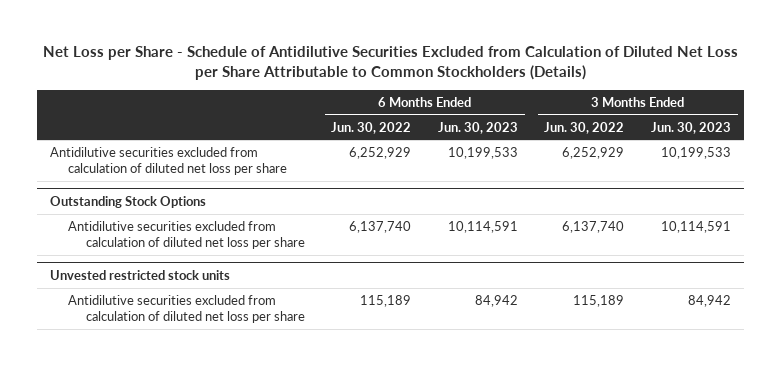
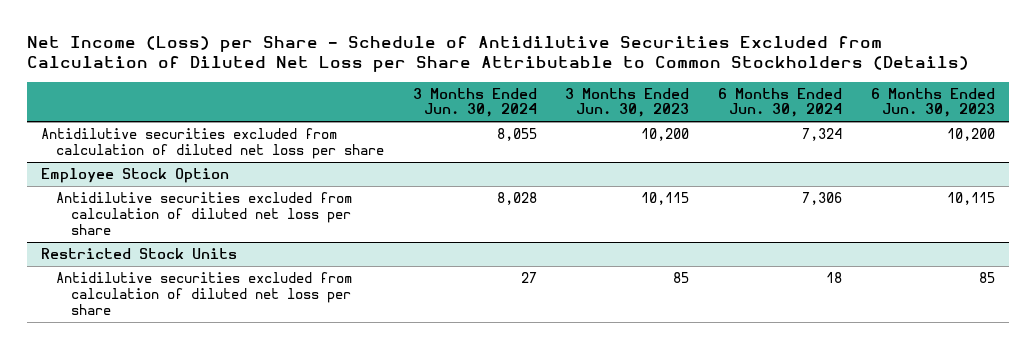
[42,45,738,80] Net Loss per Share - Schedule of Antidilutive Securities Excluded from Calculation of Diluted Net Loss per Share Attributable to Common Stockholders (Details) -> [27,35,970,73] Net Income (Loss) per Share - Schedule of Antidilutive Securities Excluded from Calculation of Diluted Net Loss per Share Attributable to Common Stockholders (Details)
[331,121,412,134] Jun. 30, 2022 -> none
[544,121,625,134] Jun. 30, 2022 -> none
none -> [412,87,537,118] 3 Months Ended Jun. 30, 2024
none -> [718,87,843,118] 6 Months Ended Jun. 30, 2024
[447,147,518,160] 10,199,533 -> [946,128,995,142] 10,200
[660,147,731,160] 10,199,533 -> [641,128,690,142] 10,200
[50,195,207,208] Outstanding Stock Options -> [41,168,230,184] Employee Stock Option
[447,221,518,234] 10,114,591 -> [946,192,995,206] 10,115
[660,221,731,234] 10,114,591 -> [641,192,690,206] 10,115
[50,269,231,280] Unvested restricted stock units -> [41,248,238,260] Restricted Stock Units
[474,295,518,308] 84,942 -> [978,272,995,284] 85
[687,295,731,308] 84,942 -> [673,272,690,284] 85

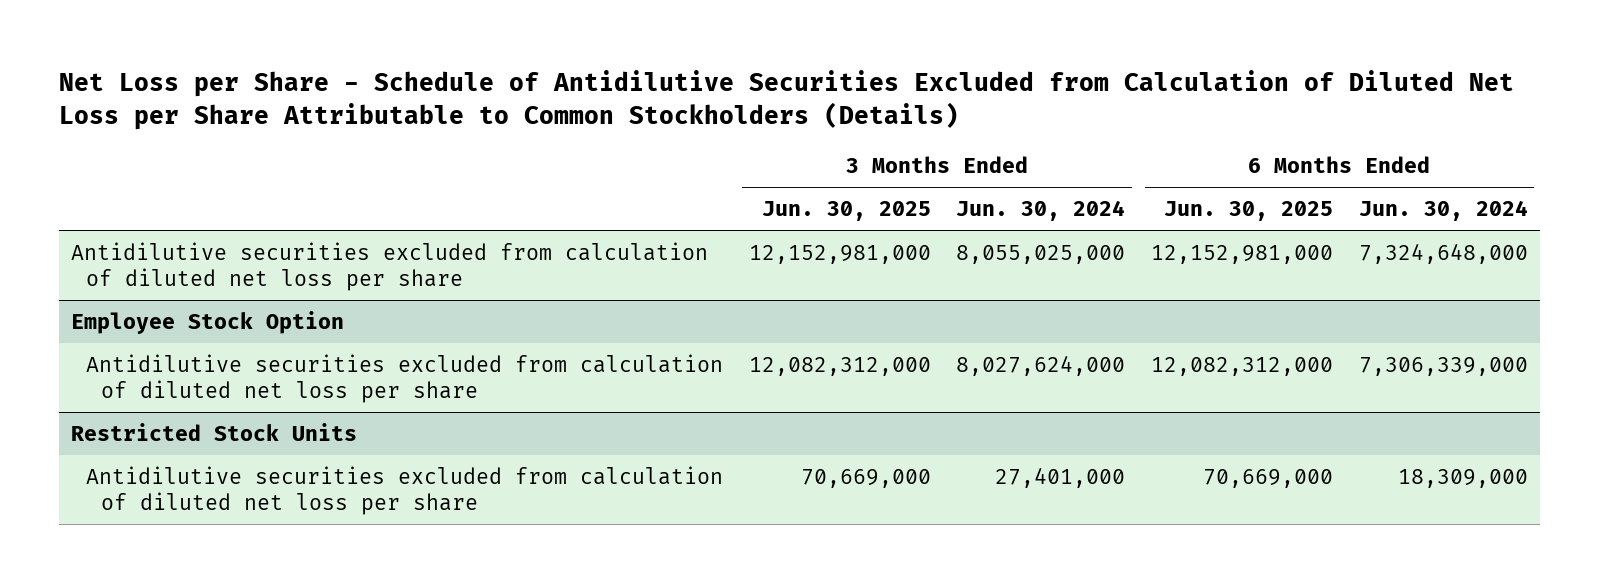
[27,35,970,73] Net Income (Loss) per Share - Schedule of Antidilutive Securities Excluded from Calculation of Diluted Net Loss per Share Attributable to Common Stockholders (Details) -> [58,70,1514,130] Net Loss per Share - Schedule of Antidilutive Securities Excluded from Calculation of Diluted Net Loss per Share Attributable to Common Stockholders (Details)
[565,87,690,118] 3 Months Ended Jun. 30, 2023 -> none
[870,87,995,118] 6 Months Ended Jun. 30, 2023 -> none
none -> [761,201,931,222] Jun. 30, 2025
none -> [1164,201,1334,222] Jun. 30, 2025
[496,128,537,142] 8,055 -> [956,244,1126,264] 8,055,025,000
[802,128,843,142] 7,324 -> [1358,242,1528,264] 7,324,648,000
[496,192,537,206] 8,028 -> [956,354,1126,376] 8,027,624,000
[802,192,843,206] 7,306 -> [1358,356,1528,376] 7,306,339,000
[520,272,537,284] 27 -> [995,466,1126,488] 27,401,000
[826,272,843,284] 18 -> [1397,468,1528,488] 18,309,000

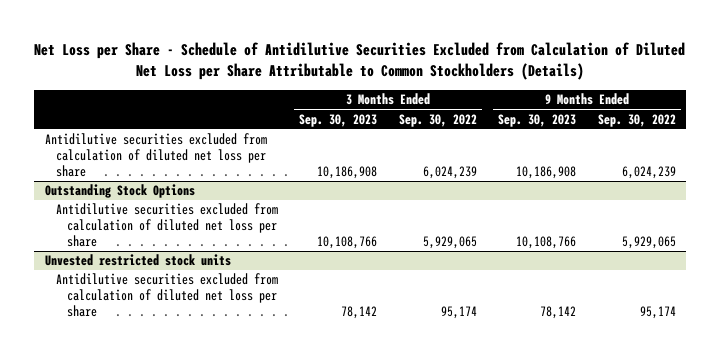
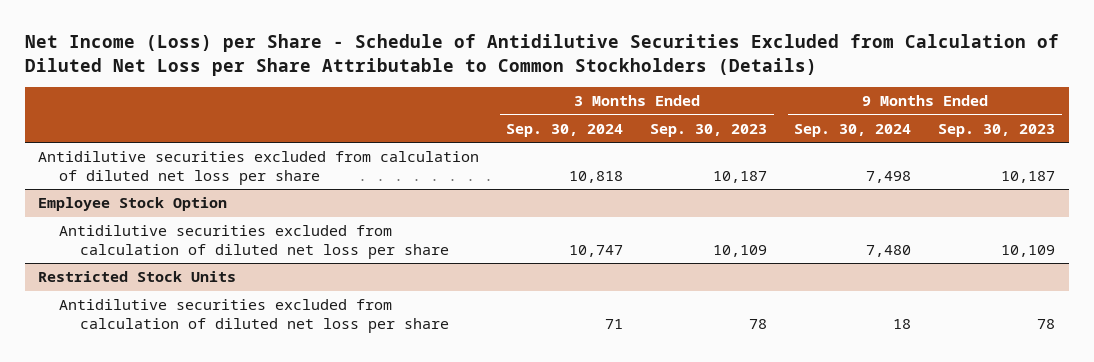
[34,42,686,81] Net Loss per Share - Schedule of Antidilutive Securities Excluded from Calculation of Diluted Net Loss per Share Attributable to Common Stockholders (Details) -> [24,34,1059,76] Net Income (Loss) per Share - Schedule of Antidilutive Securities Excluded from Calculation of Diluted Net Loss per Share Attributable to Common Stockholders (Details)
[398,113,477,127] Sep. 30, 2022 -> none
[597,113,676,127] Sep. 30, 2022 -> none
none -> [506,123,624,137] Sep. 30, 2024
none -> [794,123,912,137] Sep. 30, 2024
[317,165,378,179] 10,186,908 -> [713,170,768,183] 10,187
[516,165,577,179] 10,186,908 -> [1001,170,1056,183] 10,187
[45,184,196,199] Outstanding Stock Options -> [38,197,228,212] Employee Stock Option
[317,235,378,249] 10,108,766 -> [713,244,768,257] 10,109
[516,235,577,249] 10,108,766 -> [1001,244,1056,257] 10,109
[45,254,232,267] Unvested restricted stock units -> [38,271,237,283] Restricted Stock Units
[341,305,378,319] 78,142 -> [749,318,768,329] 78
[540,305,577,319] 78,142 -> [1037,318,1056,329] 78

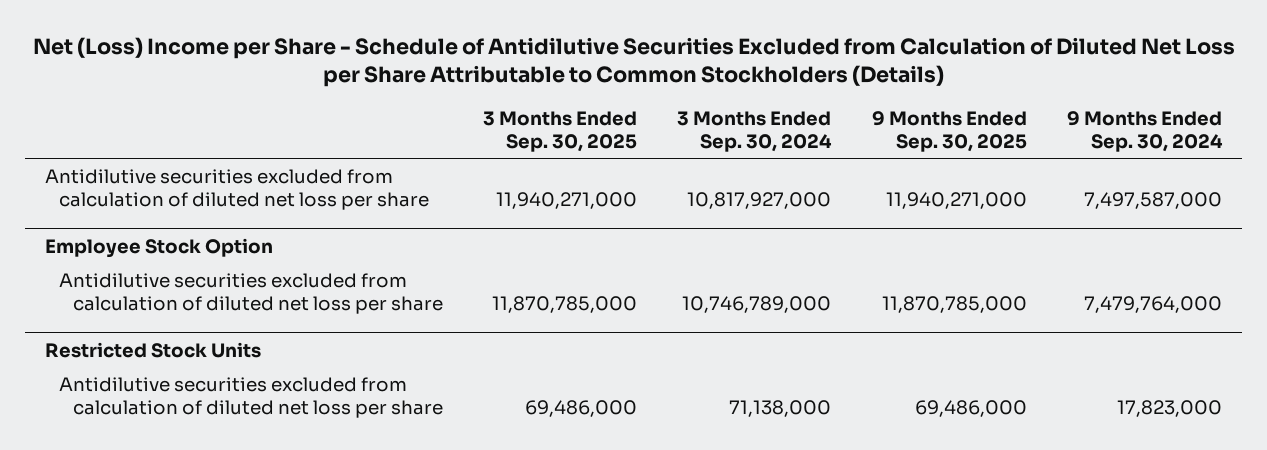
[24,34,1059,76] Net Income (Loss) per Share - Schedule of Antidilutive Securities Excluded from Calculation of Diluted Net Loss per Share Attributable to Common Stockholders (Details) -> [32,36,1235,88] Net (Loss) Income per Share - Schedule of Antidilutive Securities Excluded from Calculation of Diluted Net Loss per Share Attributable to Common Stockholders (Details)
[650,123,768,137] Sep. 30, 2023 -> none
[938,123,1056,137] Sep. 30, 2023 -> none
none -> [482,110,637,152] 3 Months Ended Sep. 30, 2025
none -> [871,110,1027,152] 9 Months Ended Sep. 30, 2025
[569,170,624,183] 10,818 -> [687,192,832,210] 10,817,927,000
[866,170,912,183] 7,498 -> [1084,192,1223,210] 7,497,587,000
[569,244,624,257] 10,747 -> [682,296,832,314] 10,746,789,000
[866,244,912,257] 7,480 -> [1084,296,1223,314] 7,479,764,000
[605,318,624,329] 71 -> [729,400,832,418] 71,138,000
[893,318,912,329] 18 -> [1117,400,1223,418] 17,823,000

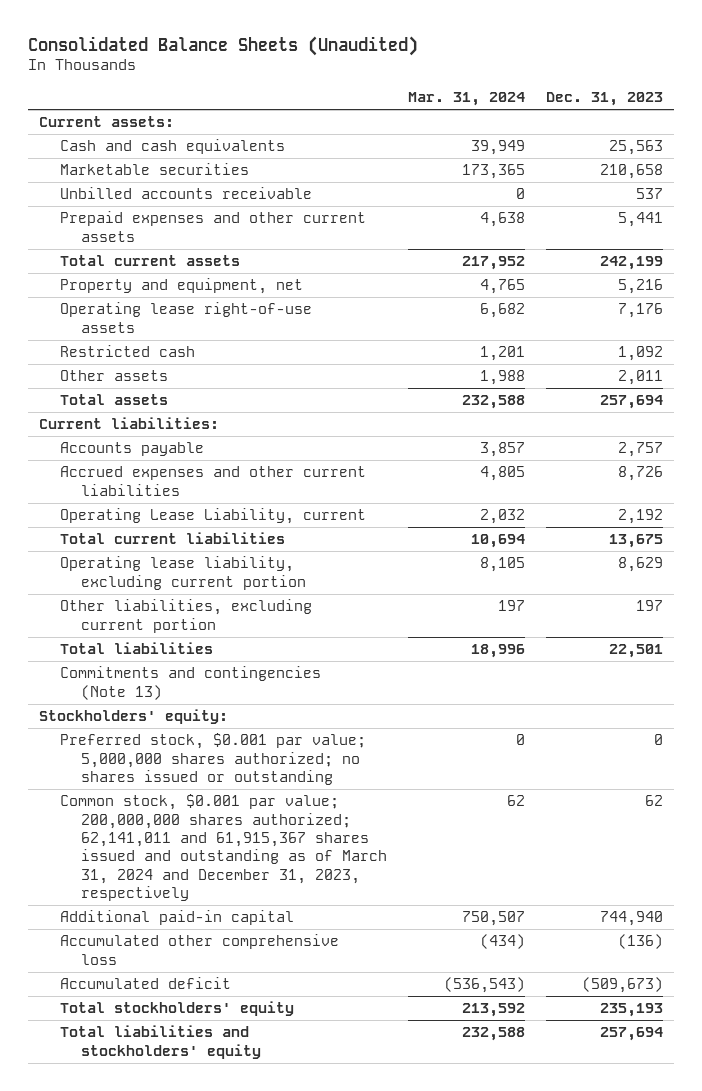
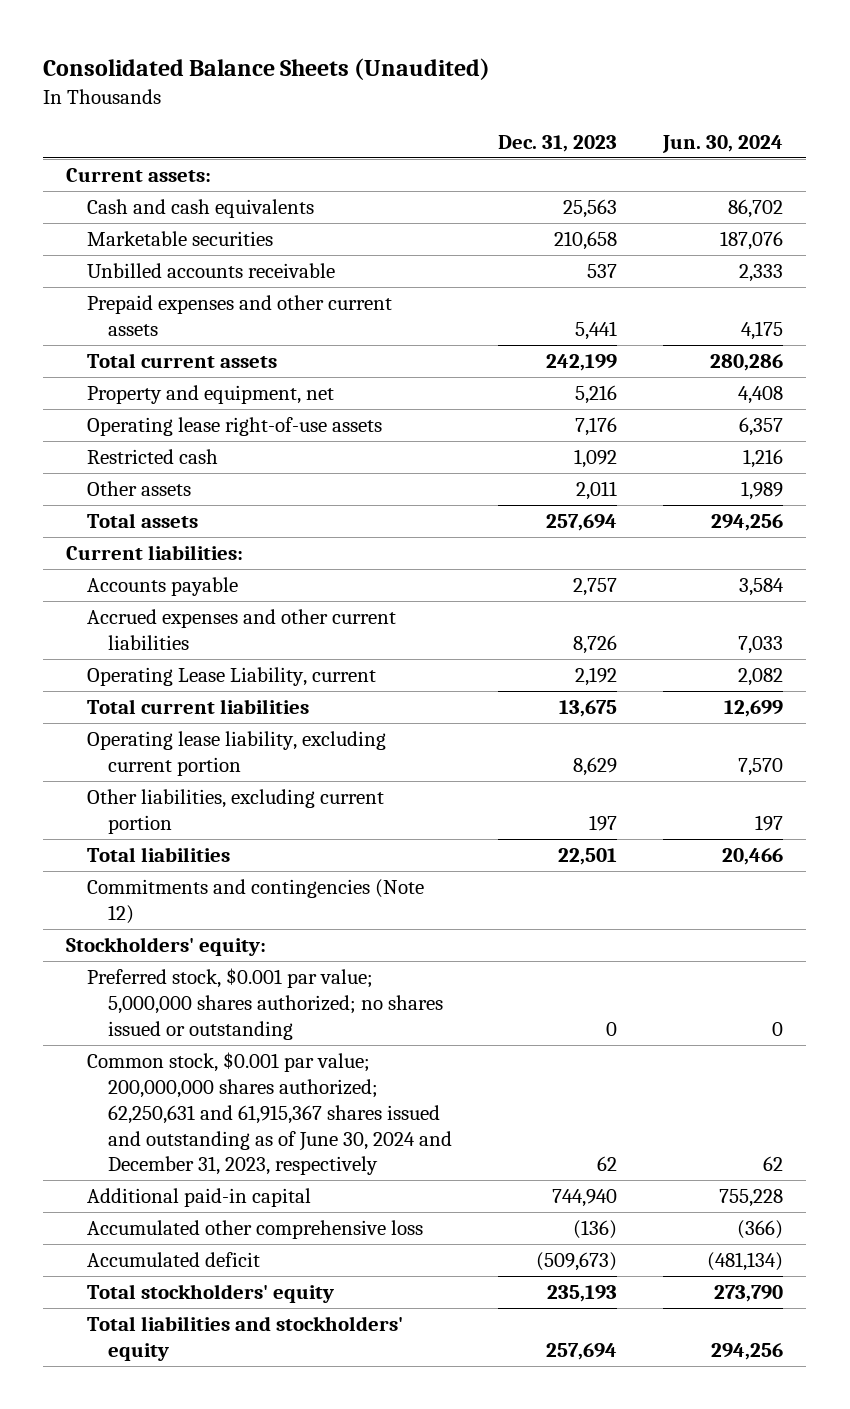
[408,92,526,107] Mar. 31, 2024 -> none
none -> [662,134,784,153] Jun. 30, 2024
[60,666,322,700] Commitments and contingencies (Note 13) -> [87,879,425,925] Commitments and contingencies (Note 12)
[60,794,388,901] Common stock, $0.001 par value; 200,000,000 shares authorized; 62,141,011 and 61,915,367 shares issued and outstanding as of March 31, 2024 and December 31, 2023, respectively -> [87,1052,453,1176] Common stock, $0.001 par value; 200,000,000 shares authorized; 62,250,631 and 61,915,367 shares issued and outstanding as of June 30, 2024 and December 31, 2023, respectively

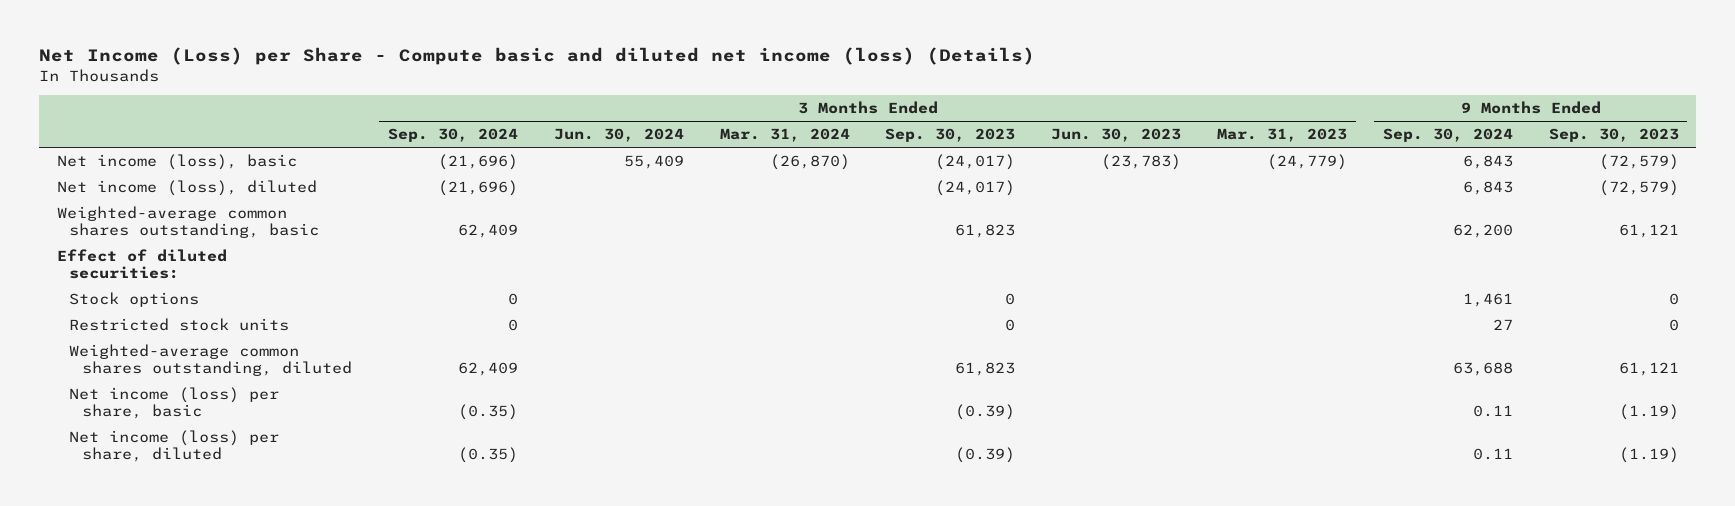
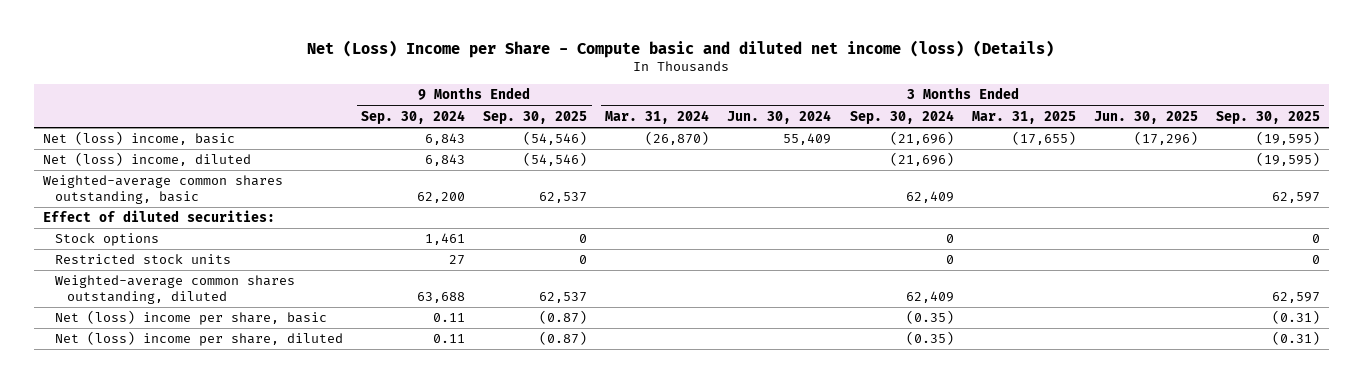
[38,47,1035,66] Net Income (Loss) per Share - Compute basic and diluted net income (loss) (Details) -> [307,39,1055,58] Net (Loss) Income per Share - Compute basic and diluted net income (loss) (Details)
[885,128,1016,143] Sep. 30, 2023 -> none
[1051,128,1182,143] Jun. 30, 2023 -> none
[1216,128,1347,143] Mar. 31, 2023 -> none
[1548,128,1679,143] Sep. 30, 2023 -> none
none -> [483,110,588,124] Sep. 30, 2025
none -> [971,110,1076,124] Mar. 31, 2025
none -> [1093,110,1198,124] Jun. 30, 2025
none -> [1215,110,1320,124] Sep. 30, 2025
[56,154,297,171] Net income (loss), basic -> [42,131,235,146] Net (loss) income, basic
[56,180,317,197] Net income (loss), diluted -> [42,152,251,167] Net (loss) income, diluted
[69,387,280,420] Net income (loss) per share, basic -> [55,310,328,326] Net (loss) income per share, basic
[69,430,280,463] Net income (loss) per share, diluted -> [55,331,344,347] Net (loss) income per share, diluted

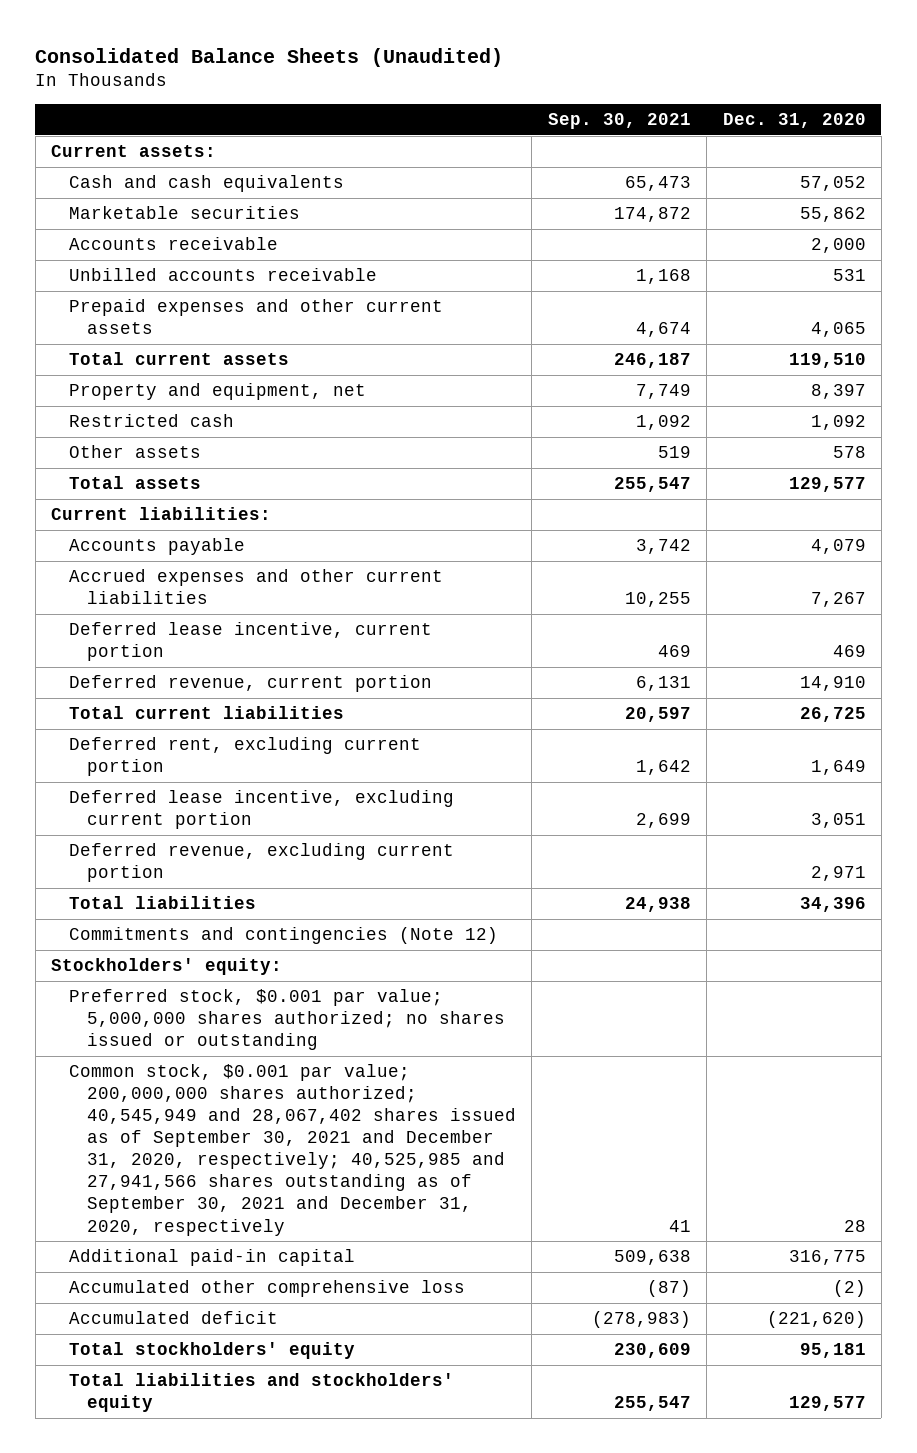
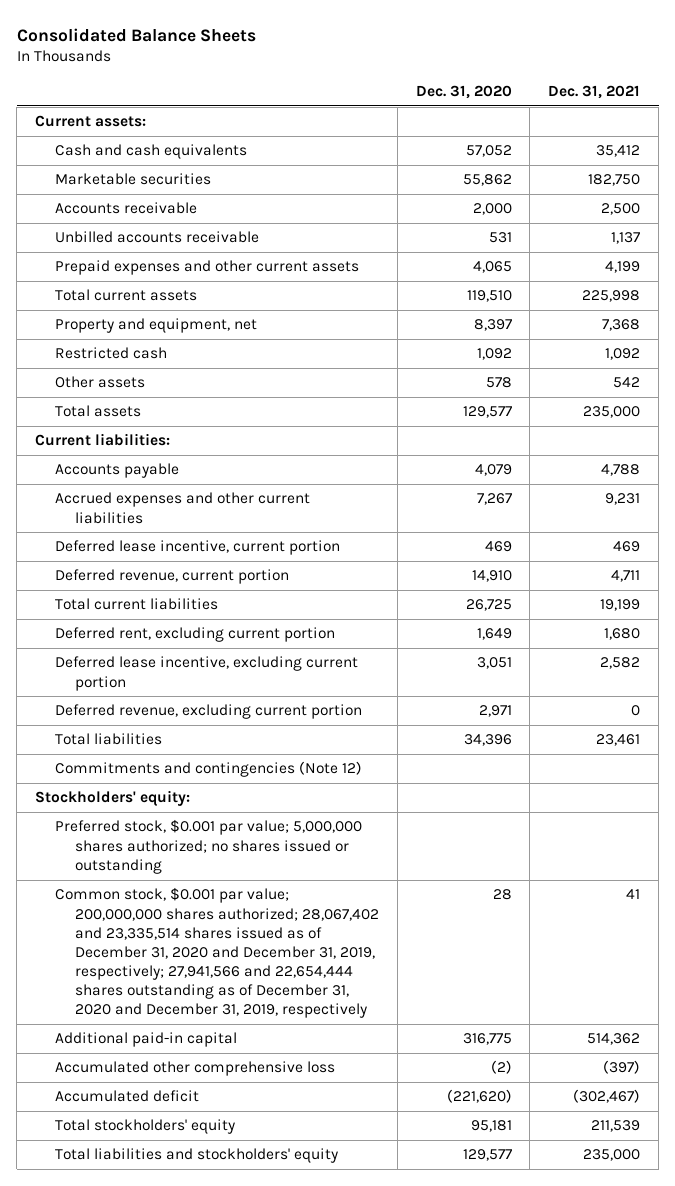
[35,47,504,67] Consolidated Balance Sheets (Unaudited) -> [16,27,256,42] Consolidated Balance Sheets
[547,113,691,130] Sep. 30, 2021 -> none
none -> [548,85,641,100] Dec. 31, 2021
[68,1064,516,1236] Common stock, $0.001 par value; 200,000,000 shares authorized; 40,545,949 and 28,067,402 shares issued as of September 30, 2021 and December 31, 2020, respectively; 40,525,985 and 27,941,566 shares outstanding as of September 30, 2021 and December 31, 2020, respectively -> [55,887,380,1019] Common stock, $0.001 par value; 200,000,000 shares authorized; 28,067,402 and 23,335,514 shares issued as of December 31, 2020 and December 31, 2019, respectively; 27,941,566 and 22,654,444 shares outstanding as of December 31, 2020 and December 31, 2019, respectively

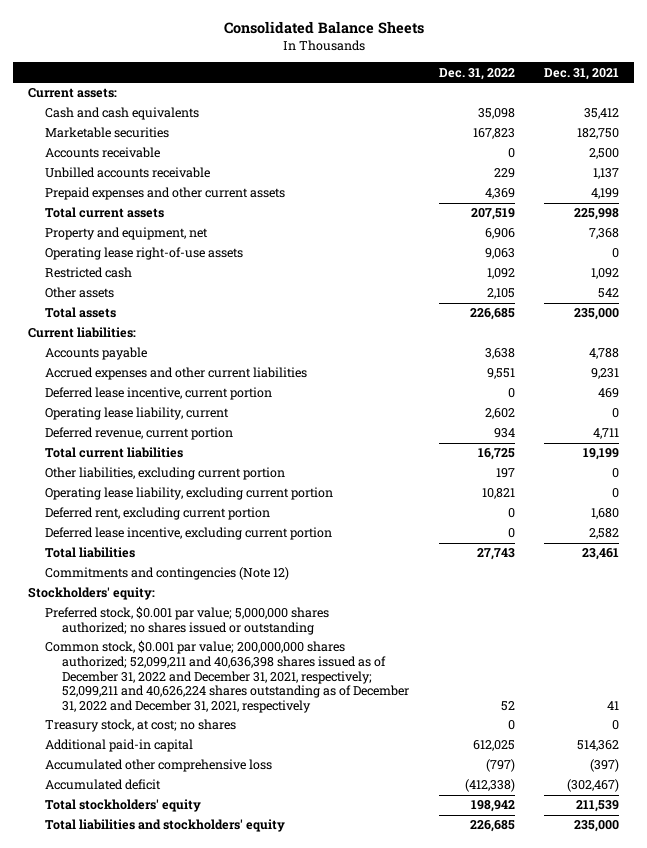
[415,85,512,100] Dec. 31, 2020 -> none
none -> [438,67,515,80] Dec. 31, 2022
none -> [44,247,243,261] Operating lease right-of-use assets
none -> [44,407,229,421] Operating lease liability, current
none -> [44,467,285,481] Other liabilities, excluding current portion
none -> [44,487,333,501] Operating lease liability, excluding current portion
[55,704,363,720] Deferred revenue, excluding current portion -> none
[55,887,380,1019] Common stock, $0.001 par value; 200,000,000 shares authorized; 28,067,402 and 23,335,514 shares issued as of December 31, 2020 and December 31, 2019, respectively; 27,941,566 and 22,654,444 shares outstanding as of December 31, 2020 and December 31, 2019, respectively -> [44,640,409,713] Common stock, $0.001 par value; 200,000,000 shares authorized; 52,099,211 and 40,636,398 shares issued as of December 31, 2022 and December 31, 2021, respectively; 52,099,211 and 40,626,224 shares outstanding as of December 31, 2022 and December 31, 2021, respectively
none -> [44,719,236,733] Treasury stock, at cost; no shares

